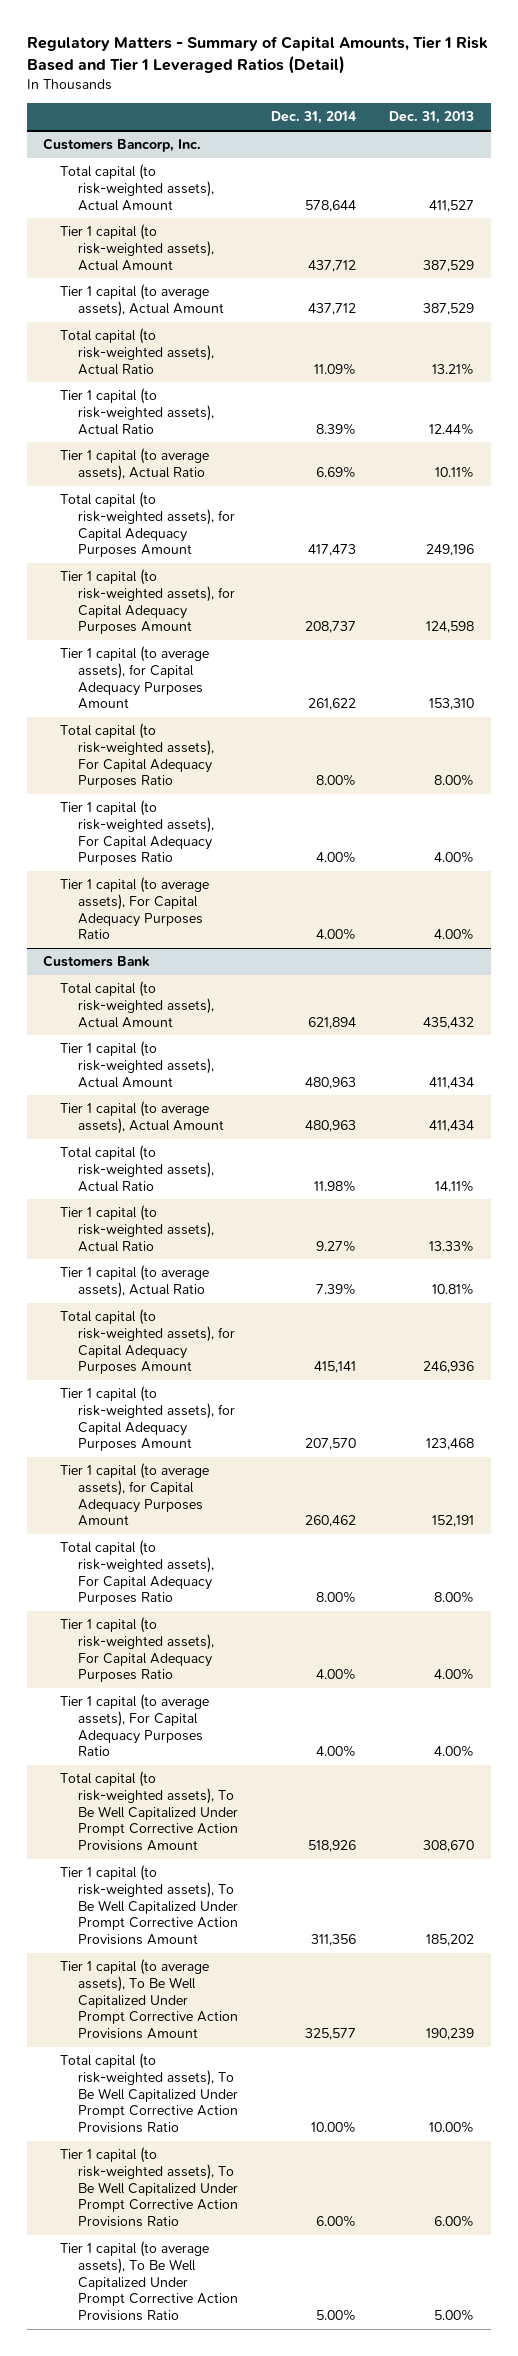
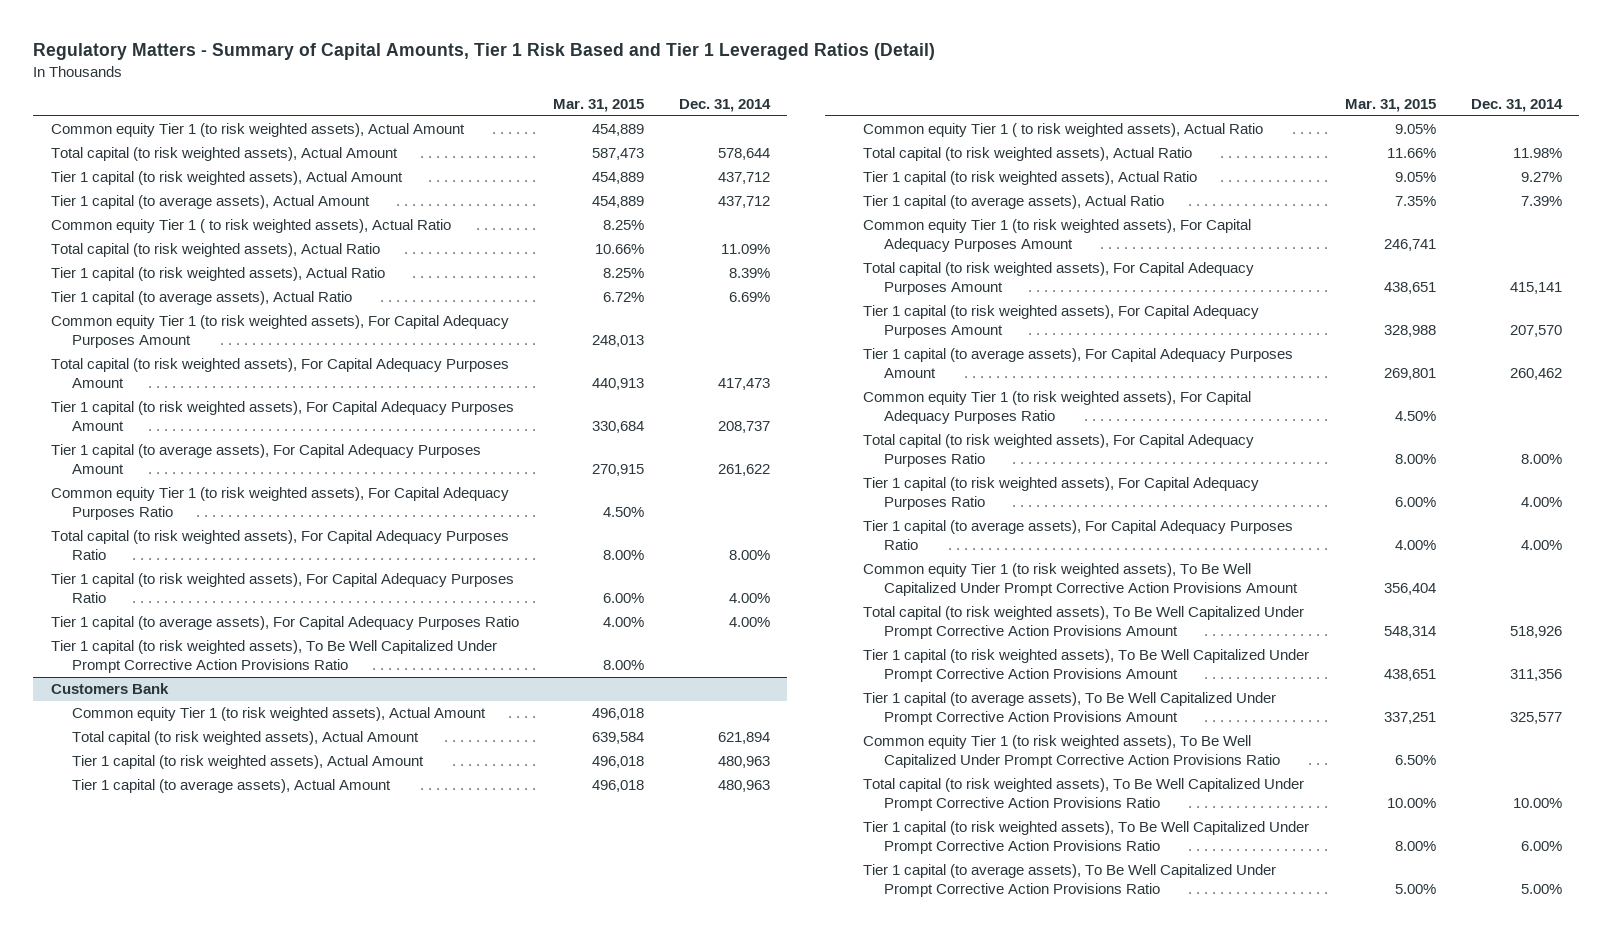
[389,111,475,125] Dec. 31, 2013 -> none
none -> [553,98,645,112] Mar. 31, 2015
[43,138,202,153] Customers Bancorp, Inc. -> none
none -> [50,123,465,138] Common equity Tier 1 (to risk weighted assets), Actual Amount
[60,164,214,211] Total capital (to risk-weighted assets), Actual Amount -> [50,147,398,162] Total capital (to risk weighted assets), Actual Amount
[60,224,214,271] Tier 1 capital (to risk-weighted assets), Actual Amount -> [50,171,403,186] Tier 1 capital (to risk weighted assets), Actual Amount
none -> [50,219,451,234] Common equity Tier 1 ( to risk weighted assets), Actual Ratio
[60,328,214,375] Total capital (to risk-weighted assets), Actual Ratio -> [50,243,380,258] Total capital (to risk weighted assets), Actual Ratio
[60,388,214,435] Tier 1 capital (to risk-weighted assets), Actual Ratio -> [50,267,385,282] Tier 1 capital (to risk weighted assets), Actual Ratio
none -> [50,315,509,349] Common equity Tier 1 (to risk weighted assets), For Capital Adequacy Purposes Amount
[60,492,235,558] Total capital (to risk-weighted assets), for Capital Adequacy Purposes Amount -> [50,358,509,389] Total capital (to risk weighted assets), For Capital Adequacy Purposes Amount
[60,569,235,635] Tier 1 capital (to risk-weighted assets), for Capital Adequacy Purposes Amount -> [50,401,514,432] Tier 1 capital (to risk weighted assets), For Capital Adequacy Purposes Amount
[60,646,210,710] Tier 1 capital (to average assets), for Capital Adequacy Purposes Amount -> [50,444,481,475] Tier 1 capital (to average assets), For Capital Adequacy Purposes Amount
none -> [50,487,509,521] Common equity Tier 1 (to risk weighted assets), For Capital Adequacy Purposes Ratio
[60,723,214,789] Total capital (to risk-weighted assets), For Capital Adequacy Purposes Ratio -> [50,530,509,561] Total capital (to risk weighted assets), For Capital Adequacy Purposes Ratio
[60,800,214,866] Tier 1 capital (to risk-weighted assets), For Capital Adequacy Purposes Ratio -> [50,573,514,604] Tier 1 capital (to risk weighted assets), For Capital Adequacy Purposes Ratio
none -> [50,640,497,674] Tier 1 capital (to risk weighted assets), To Be Well Capitalized Under Prompt Corrective Action Provisions Ratio
none -> [71,707,486,722] Common equity Tier 1 (to risk weighted assets), Actual Amount
[60,981,214,1028] Total capital (to risk-weighted assets), Actual Amount -> [71,731,419,746] Total capital (to risk weighted assets), Actual Amount
[60,1041,214,1088] Tier 1 capital (to risk-weighted assets), Actual Amount -> [71,755,424,770] Tier 1 capital (to risk weighted assets), Actual Amount
none -> [863,123,1264,138] Common equity Tier 1 ( to risk weighted assets), Actual Ratio
[60,1145,214,1192] Total capital (to risk-weighted assets), Actual Ratio -> [863,147,1193,162] Total capital (to risk weighted assets), Actual Ratio
[60,1205,214,1252] Tier 1 capital (to risk-weighted assets), Actual Ratio -> [863,171,1198,186] Tier 1 capital (to risk weighted assets), Actual Ratio
none -> [863,219,1252,253] Common equity Tier 1 (to risk weighted assets), For Capital Adequacy Purposes Amount
[60,1309,235,1375] Total capital (to risk-weighted assets), for Capital Adequacy Purposes Amount -> [863,262,1255,296] Total capital (to risk weighted assets), For Capital Adequacy Purposes Amount
[60,1386,235,1452] Tier 1 capital (to risk-weighted assets), for Capital Adequacy Purposes Amount -> [863,305,1260,339] Tier 1 capital (to risk weighted assets), For Capital Adequacy Purposes Amount
[60,1463,210,1527] Tier 1 capital (to average assets), for Capital Adequacy Purposes Amount -> [863,348,1294,379] Tier 1 capital (to average assets), For Capital Adequacy Purposes Amount
none -> [863,391,1252,425] Common equity Tier 1 (to risk weighted assets), For Capital Adequacy Purposes Ratio
[60,1540,214,1606] Total capital (to risk-weighted assets), For Capital Adequacy Purposes Ratio -> [863,434,1255,468] Total capital (to risk weighted assets), For Capital Adequacy Purposes Ratio
[60,1617,214,1683] Tier 1 capital (to risk-weighted assets), For Capital Adequacy Purposes Ratio -> [863,477,1260,511] Tier 1 capital (to risk weighted assets), For Capital Adequacy Purposes Ratio
none -> [863,563,1299,597] Common equity Tier 1 (to risk weighted assets), To Be Well Capitalized Under Prompt Corrective Action Provisions Amount
[60,1771,238,1851] Total capital (to risk-weighted assets), To Be Well Capitalized Under Prompt Corrective Action Provisions Amount -> [863,606,1305,640] Total capital (to risk weighted assets), To Be Well Capitalized Under Prompt Corrective Action Provisions Amount
[60,1865,238,1945] Tier 1 capital (to risk-weighted assets), To Be Well Capitalized Under Prompt Corrective Action Provisions Amount -> [863,649,1310,683] Tier 1 capital (to risk weighted assets), To Be Well Capitalized Under Prompt Corrective Action Provisions Amount
none -> [863,735,1281,769] Common equity Tier 1 (to risk weighted assets), To Be Well Capitalized Under Prompt Corrective Action Provisions Ratio
[60,2053,238,2133] Total capital (to risk-weighted assets), To Be Well Capitalized Under Prompt Corrective Action Provisions Ratio -> [863,778,1305,812] Total capital (to risk weighted assets), To Be Well Capitalized Under Prompt Corrective Action Provisions Ratio
[60,2147,238,2227] Tier 1 capital (to risk-weighted assets), To Be Well Capitalized Under Prompt Corrective Action Provisions Ratio -> [863,821,1310,855] Tier 1 capital (to risk weighted assets), To Be Well Capitalized Under Prompt Corrective Action Provisions Ratio

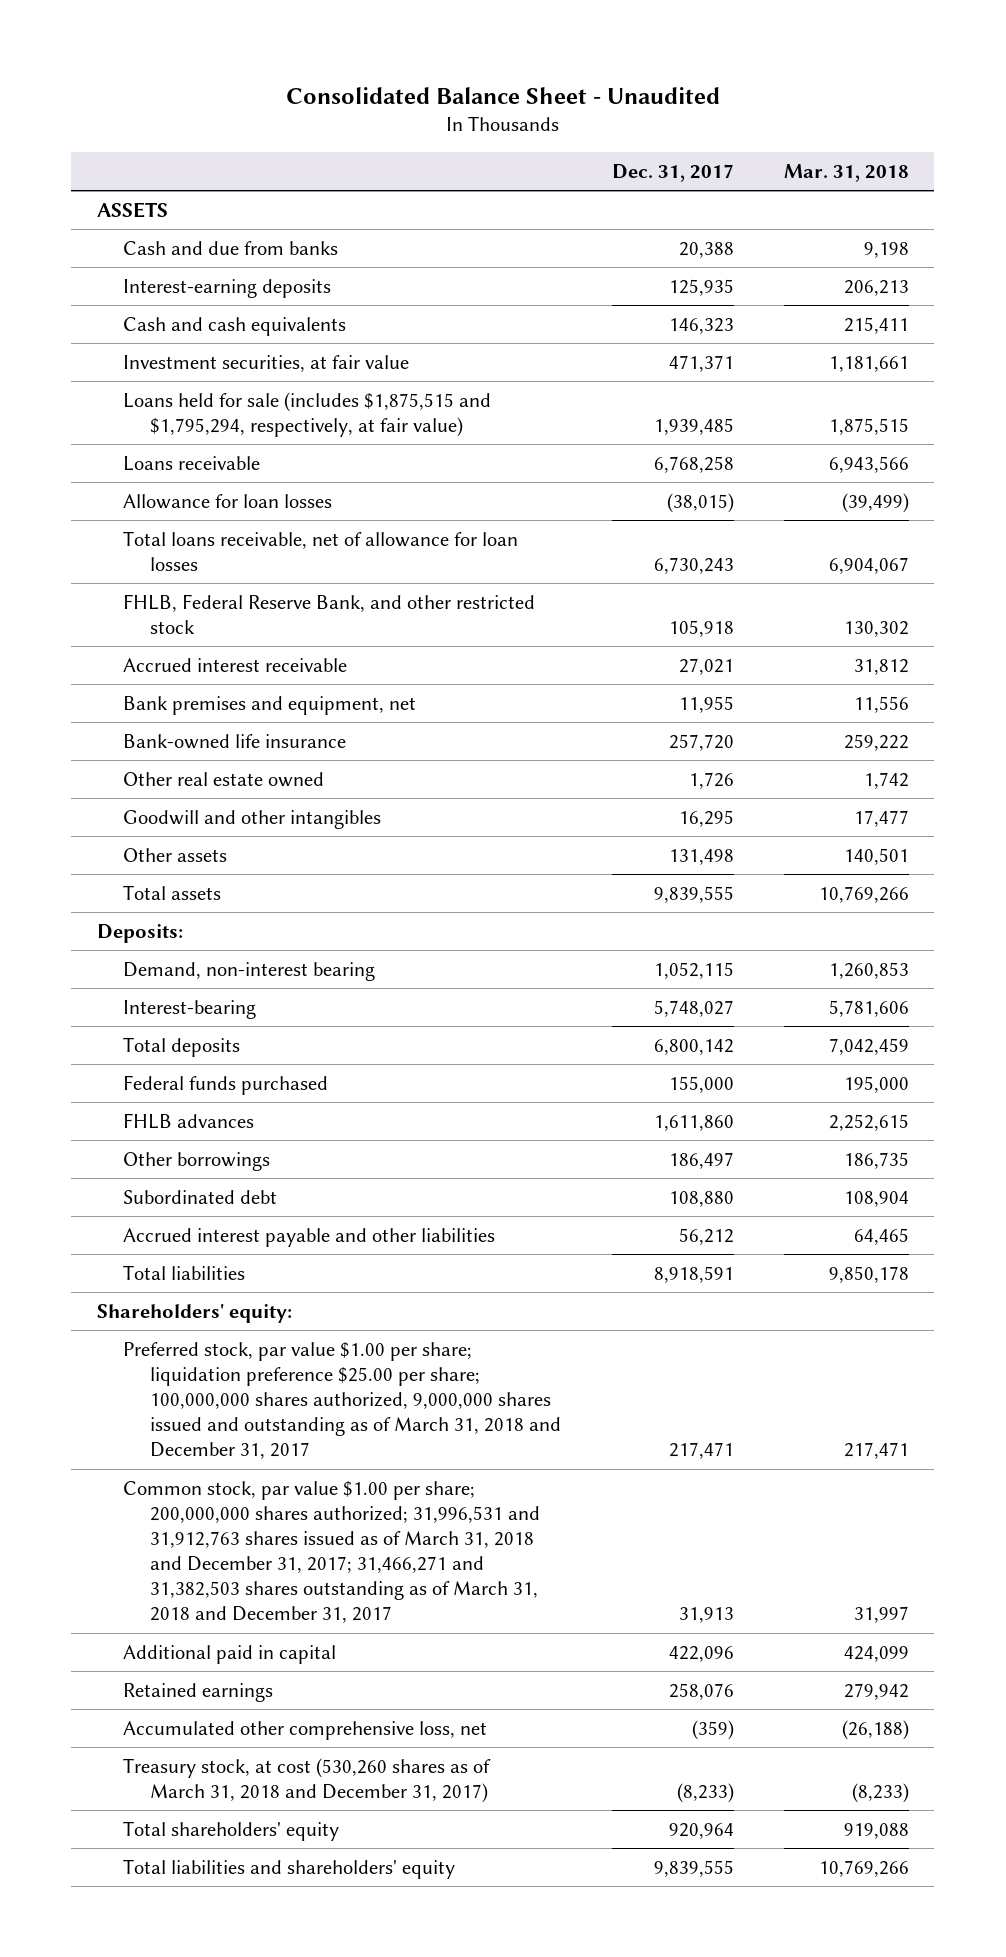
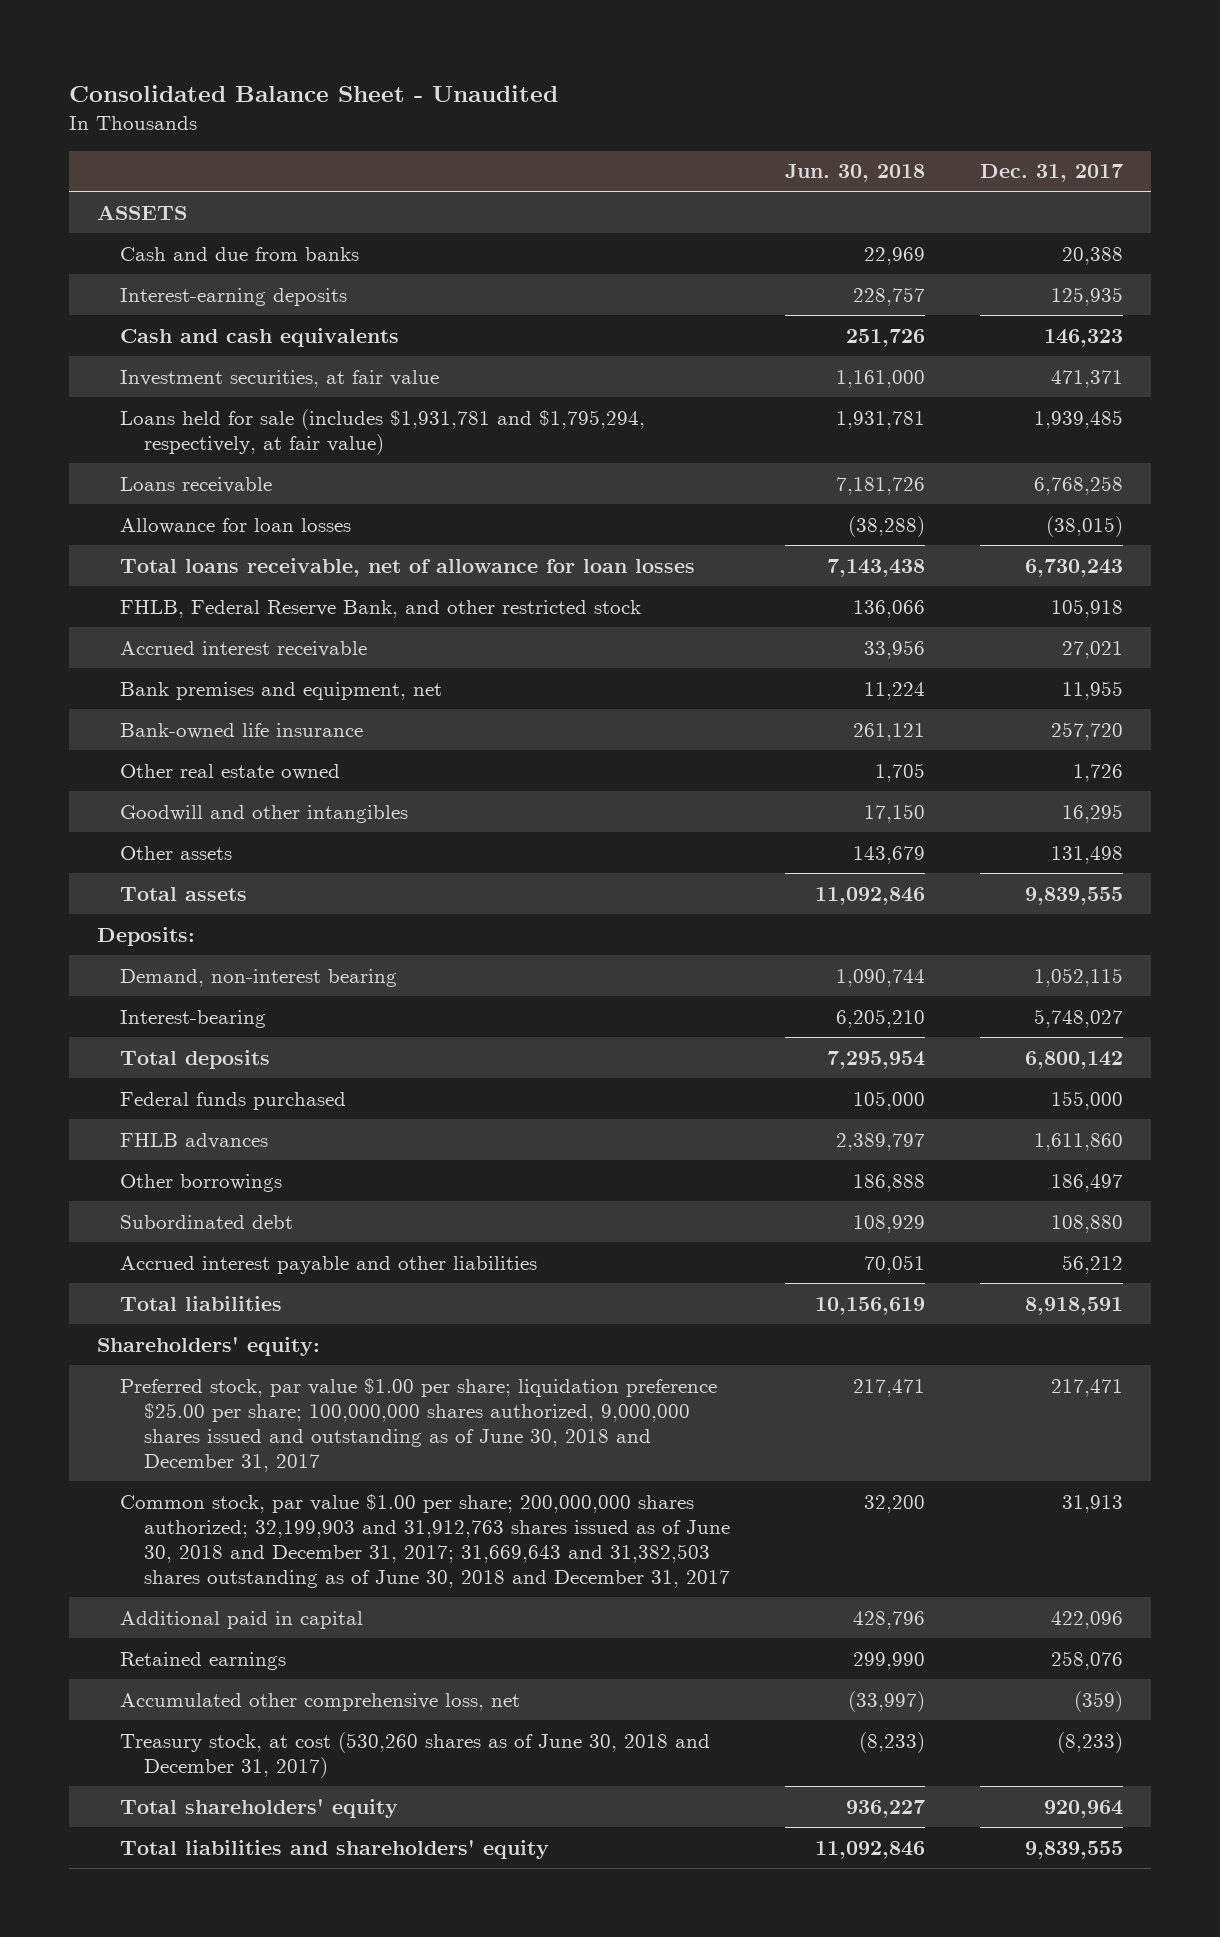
[784,163,910,182] Mar. 31, 2018 -> none
none -> [785,164,926,183] Jun. 30, 2018
[123,391,492,437] Loans held for sale (includes $1,875,515 and $1,795,294, respectively, at fair value) -> [120,408,646,455] Loans held for sale (includes $1,931,781 and $1,795,294, respectively, at fair value)
[123,1341,562,1460] Preferred stock, par value $1.00 per share; liquidation preference $25.00 per share; 100,000,000 shares authorized, 9,000,000 shares issued and outstanding as of March 31, 2018 and December 31, 2017 -> [120,1377,718,1472] Preferred stock, par value $1.00 per share; liquidation preference $25.00 per share; 100,000,000 shares authorized, 9,000,000 shares issued and outstanding as of June 30, 2018 and December 31, 2017
[123,1480,541,1624] Common stock, par value $1.00 per share; 200,000,000 shares authorized; 31,996,531 and 31,912,763 shares issued as of March 31, 2018 and December 31, 2017; 31,466,271 and 31,382,503 shares outstanding as of March 31, 2018 and December 31, 2017 -> [120,1493,730,1588] Common stock, par value $1.00 per share; 200,000,000 shares authorized; 32,199,903 and 31,912,763 shares issued as of June 30, 2018 and December 31, 2017; 31,669,643 and 31,382,503 shares outstanding as of June 30, 2018 and December 31, 2017
[123,1757,492,1803] Treasury stock, at cost (530,260 shares as of March 31, 2018 and December 31, 2017) -> [120,1731,711,1778] Treasury stock, at cost (530,260 shares as of June 30, 2018 and December 31, 2017)

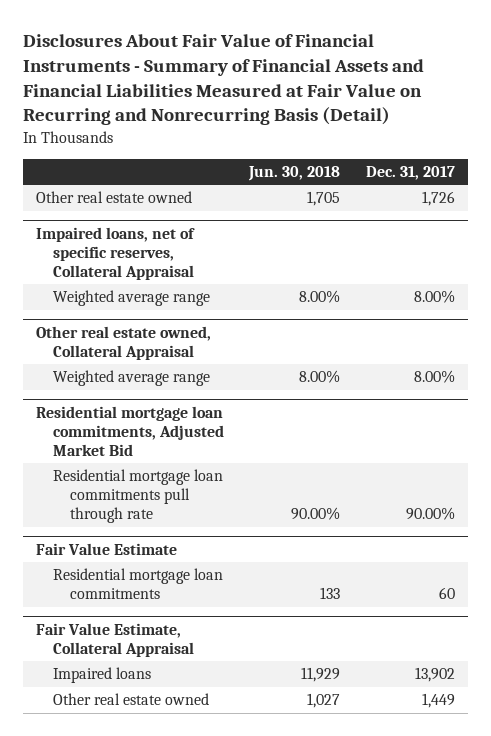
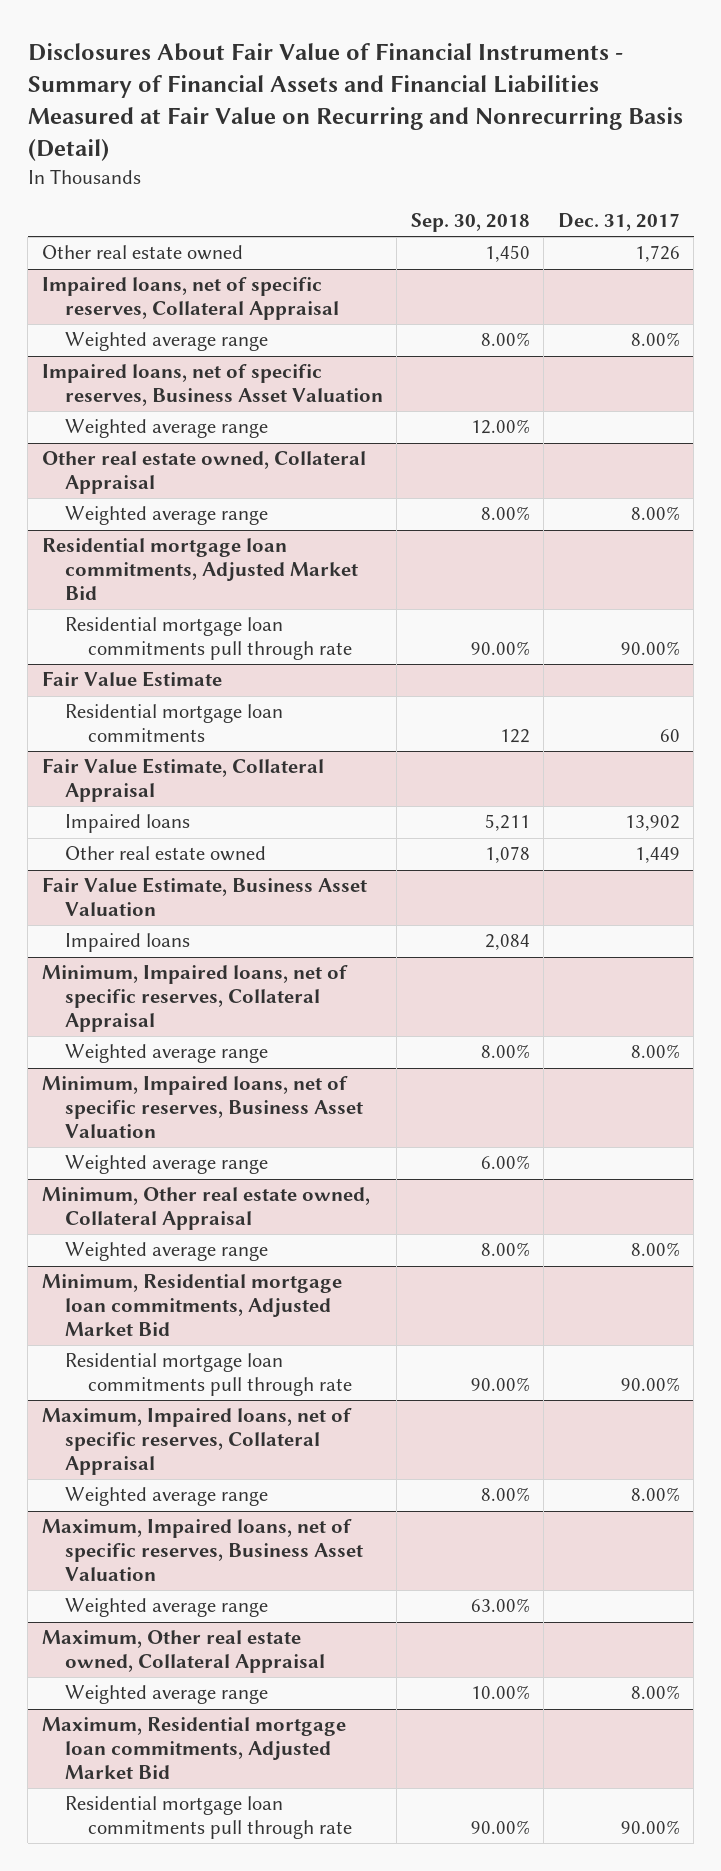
[248,165,341,181] Jun. 30, 2018 -> none
none -> [410,213,530,233] Sep. 30, 2018
none -> [41,364,383,407] Impaired loans, net of specific reserves, Business Asset Valuation
none -> [64,419,268,439] Weighted average range
none -> [41,877,367,917] Fair Value Estimate, Business Asset Valuation
none -> [64,933,190,953] Impaired loans
none -> [41,965,348,1033] Minimum, Impaired loans, net of specific reserves, Collateral Appraisal
none -> [64,1044,268,1064] Weighted average range
none -> [41,1076,363,1139] Minimum, Impaired loans, net of specific reserves, Business Asset Valuation
none -> [64,1155,268,1175] Weighted average range
none -> [41,1187,370,1231] Minimum, Other real estate owned, Collateral Appraisal
none -> [64,1242,268,1262] Weighted average range
none -> [41,1274,342,1337] Minimum, Residential mortgage loan commitments, Adjusted Market Bid
none -> [64,1353,353,1397] Residential mortgage loan commitments pull through rate
none -> [41,1408,352,1476] Maximum, Impaired loans, net of specific reserves, Collateral Appraisal
none -> [64,1487,268,1507] Weighted average range
none -> [41,1519,363,1582] Maximum, Impaired loans, net of specific reserves, Business Asset Valuation
none -> [64,1598,268,1618] Weighted average range
none -> [41,1630,325,1674] Maximum, Other real estate owned, Collateral Appraisal
none -> [64,1685,268,1705] Weighted average range
none -> [41,1717,346,1780] Maximum, Residential mortgage loan commitments, Adjusted Market Bid
none -> [64,1796,353,1840] Residential mortgage loan commitments pull through rate

